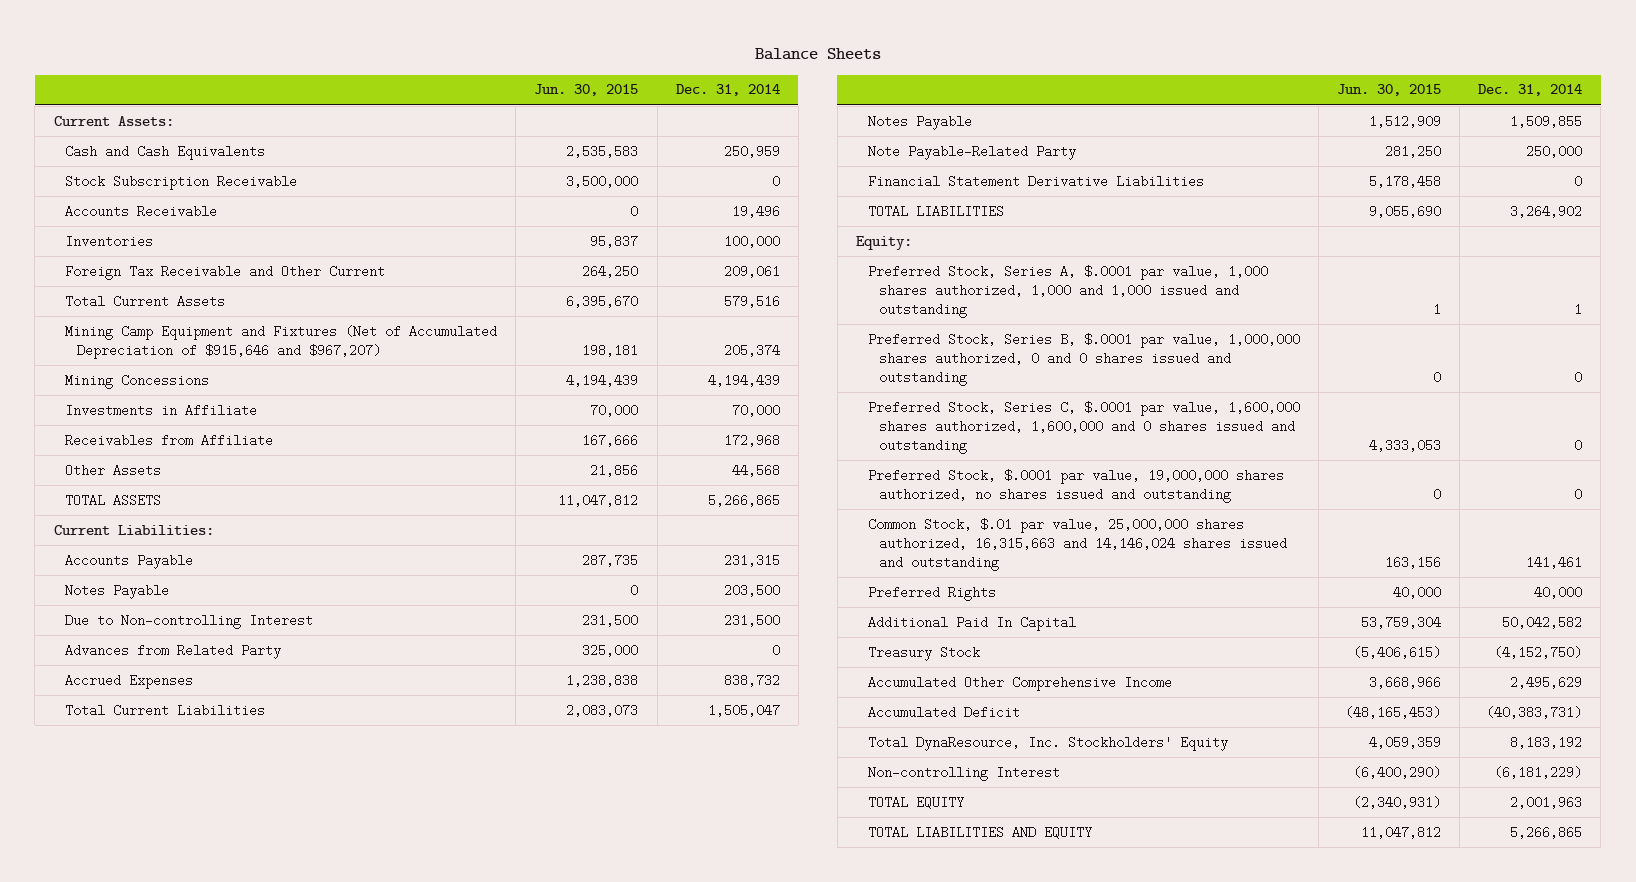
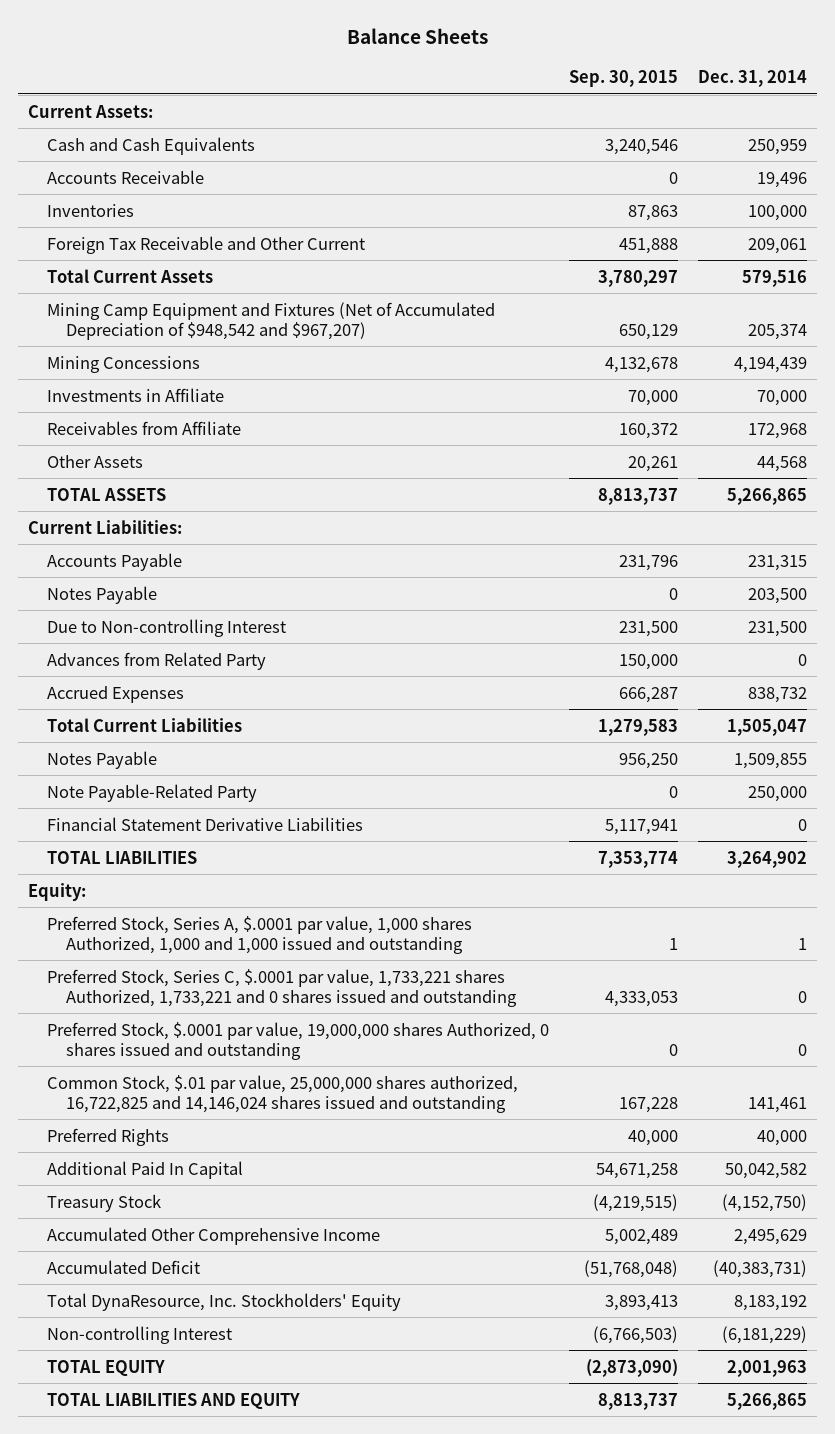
[534,84,639,97] Jun. 30, 2015 -> none
none -> [569,70,679,88] Sep. 30, 2015
[65,174,298,190] Stock Subscription Receivable -> none
[65,324,498,359] Mining Camp Equipment and Fixtures (Net of Accumulated Depreciation of $915,646 and $967,207) -> [47,301,496,340] Mining Camp Equipment and Fixtures (Net of Accumulated Depreciation of $948,542 and $967,207)
[867,332,1300,386] Preferred Stock, Series B, $.0001 par value, 1,000,000 shares authorized, 0 and 0 shares issued and outstanding -> none
[867,264,1268,318] Preferred Stock, Series A, $.0001 par value, 1,000 shares authorized, 1,000 and 1,000 issued and outstanding -> [47,915,473,954] Preferred Stock, Series A, $.0001 par value, 1,000 shares Authorized, 1,000 and 1,000 issued and outstanding
[867,400,1300,454] Preferred Stock, Series C, $.0001 par value, 1,600,000 shares authorized, 1,600,000 and 0 shares issued and outstanding -> [47,968,518,1007] Preferred Stock, Series C, $.0001 par value, 1,733,221 shares Authorized, 1,733,221 and 0 shares issued and outstanding
[867,468,1284,503] Preferred Stock, $.0001 par value, 19,000,000 shares authorized, no shares issued and outstanding -> [47,1021,550,1060] Preferred Stock, $.0001 par value, 19,000,000 shares Authorized, 0 shares issued and outstanding
[867,517,1288,571] Common Stock, $.01 par value, 25,000,000 shares authorized, 16,315,663 and 14,146,024 shares issued and outstanding -> [47,1074,519,1113] Common Stock, $.01 par value, 25,000,000 shares authorized, 16,722,825 and 14,146,024 shares issued and outstanding

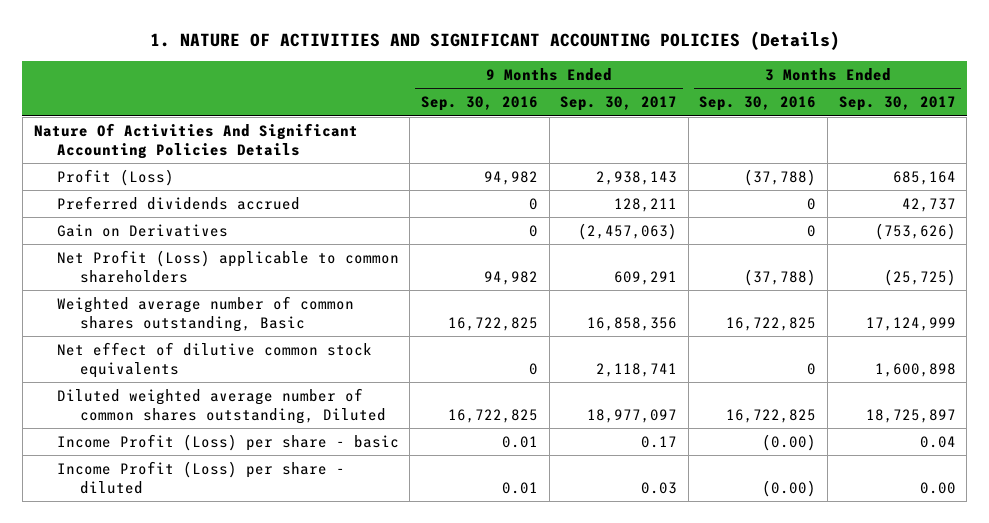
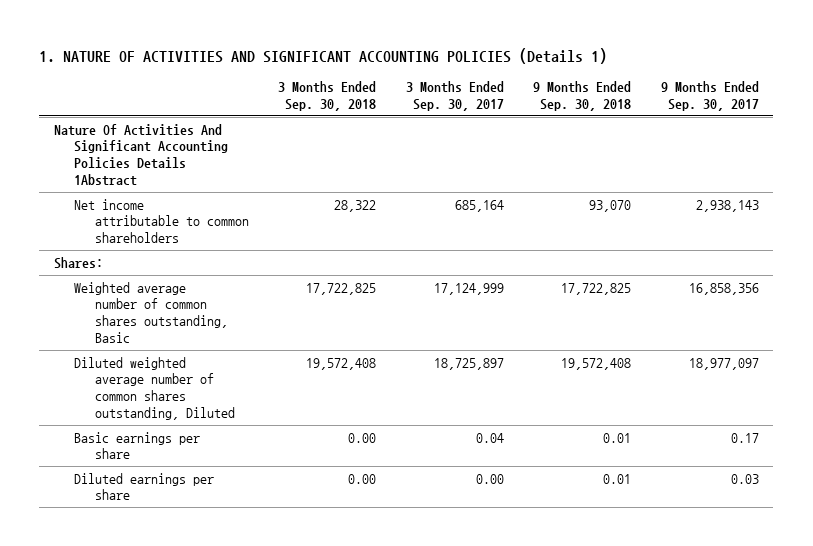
[149,30,840,50] 1. NATURE OF ACTIVITIES AND SIGNIFICANT ACCOUNTING POLICIES (Details) -> [39,47,608,64] 1. NATURE OF ACTIVITIES AND SIGNIFICANT ACCOUNTING POLICIES (Details 1)
[421,96,539,112] Sep. 30, 2016 -> none
[699,96,817,112] Sep. 30, 2016 -> none
none -> [278,81,377,111] 3 Months Ended Sep. 30, 2018
none -> [533,81,632,111] 9 Months Ended Sep. 30, 2018
[56,195,300,210] Preferred dividends accrued -> none
[56,223,228,237] Gain on Derivatives -> none
[56,249,399,283] Net Profit (Loss) applicable to common shareholders -> none
[33,122,358,159] Nature Of Activities And Significant Accounting Policies Details -> [53,123,229,186] Nature Of Activities And Significant Accounting Policies Details 1Abstract
[56,168,174,186] Profit (Loss) -> [74,198,249,243] Net income attributable to common shareholders
none -> [53,256,103,269] Shares:
[56,341,372,378] Net effect of dilutive common stock equivalents -> none
[56,433,399,451] Income Profit (Loss) per share - basic -> [74,431,201,460] Basic earnings per share
[56,460,345,494] Income Profit (Loss) per share - diluted -> [74,472,215,501] Diluted earnings per share

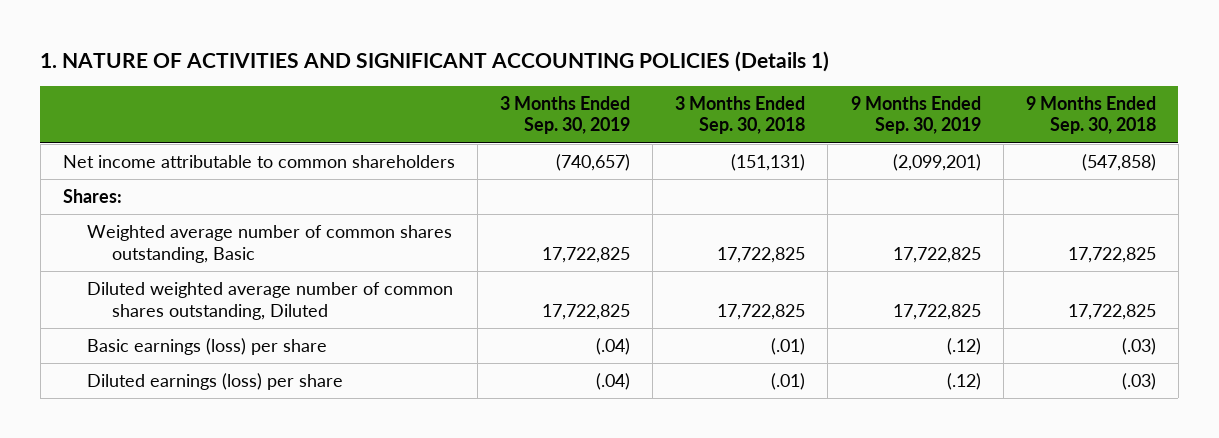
[405,81,504,111] 3 Months Ended Sep. 30, 2017 -> none
[660,81,759,111] 9 Months Ended Sep. 30, 2017 -> none
none -> [500,95,631,135] 3 Months Ended Sep. 30, 2019
none -> [850,95,981,135] 9 Months Ended Sep. 30, 2019
[53,123,229,186] Nature Of Activities And Significant Accounting Policies Details 1Abstract -> none
[334,199,377,212] 28,322 -> [731,154,806,172] (151,131)
[589,199,632,212] 93,070 -> [1081,154,1156,172] (547,858)
[306,357,377,370] 19,572,408 -> [717,303,806,320] 17,722,825
[561,357,632,370] 19,572,408 -> [1067,303,1156,320] 17,722,825
[74,431,201,460] Basic earnings per share -> [87,338,328,356] Basic earnings (loss) per share
[348,432,377,443] 0.00 -> [771,338,806,356] (.01)
[603,432,632,443] 0.01 -> [1121,338,1156,356] (.03)
[74,472,215,501] Diluted earnings per share -> [87,373,344,391] Diluted earnings (loss) per share
[348,473,377,484] 0.00 -> [771,373,806,391] (.01)
[603,473,632,484] 0.01 -> [1121,373,1156,391] (.03)

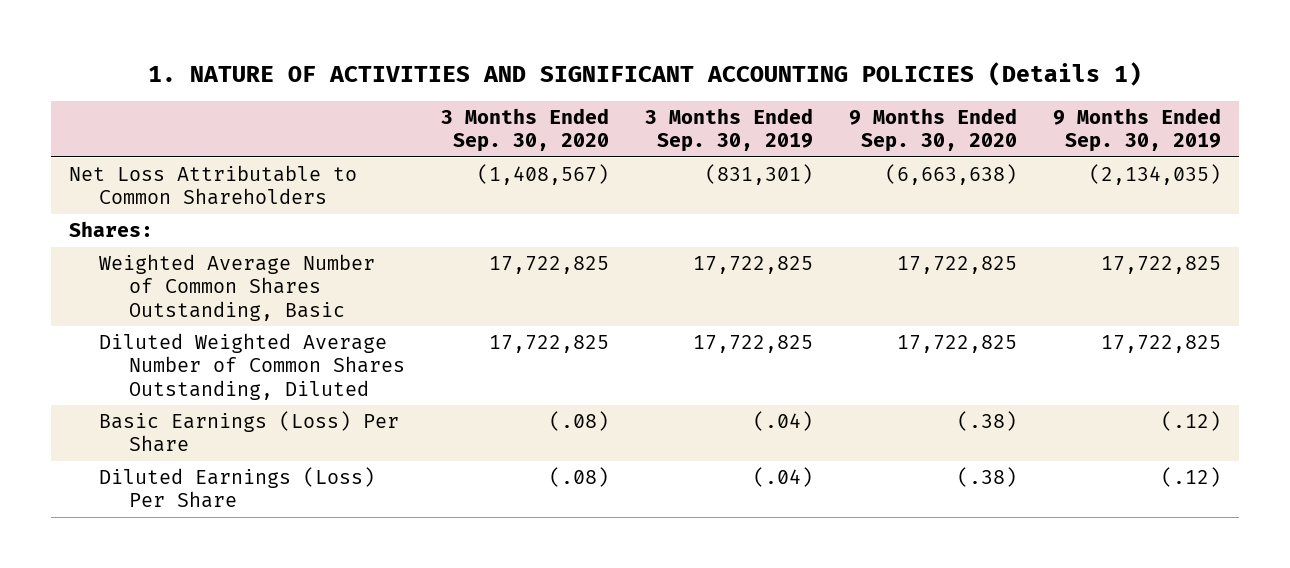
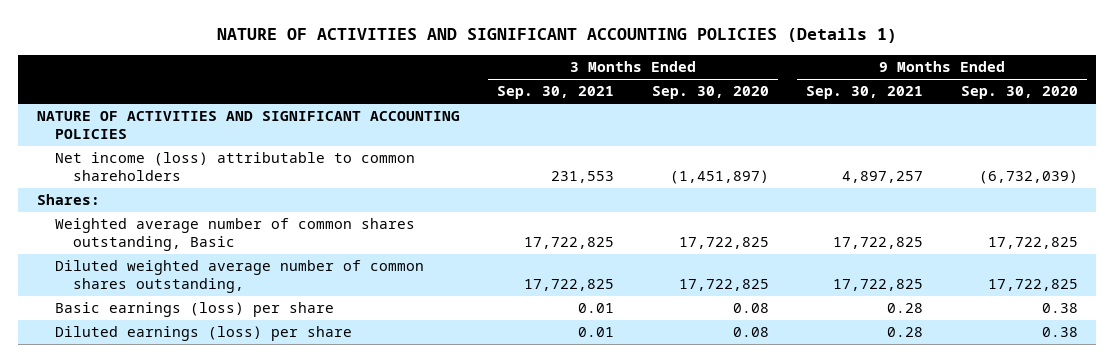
[148,61,1143,86] 1. NATURE OF ACTIVITIES AND SIGNIFICANT ACCOUNTING POLICIES (Details 1) -> [217,28,898,44] NATURE OF ACTIVITIES AND SIGNIFICANT ACCOUNTING POLICIES (Details 1)
[644,108,813,153] 3 Months Ended Sep. 30, 2019 -> none
[1052,108,1221,153] 9 Months Ended Sep. 30, 2019 -> none
none -> [497,86,615,100] Sep. 30, 2021
none -> [806,86,924,100] Sep. 30, 2021
none -> [36,111,460,139] NATURE OF ACTIVITIES AND SIGNIFICANT ACCOUNTING POLICIES
[69,165,358,206] Net Loss Attributable to Common Shareholders -> [54,152,415,181] Net income (loss) attributable to common shareholders
[476,164,609,186] (1,408,567) -> [669,169,769,184] (1,451,897)
[884,164,1017,186] (6,663,638) -> [978,169,1078,184] (6,732,039)
[99,254,376,321] Weighted Average Number of Common Shares Outstanding, Basic -> [54,218,415,251] Weighted average number of common shares outstanding, Basic
[99,333,406,400] Diluted Weighted Average Number of Common Shares Outstanding, Diluted -> [54,260,424,293] Diluted weighted average number of common shares outstanding,
[99,411,400,453] Basic Earnings (Loss) Per Share -> [54,302,334,318] Basic earnings (loss) per share
[548,411,609,432] (.08) -> [732,303,769,314] 0.08
[956,411,1017,432] (.38) -> [1041,303,1078,314] 0.38
[99,467,376,509] Diluted Earnings (Loss) Per Share -> [54,326,352,342] Diluted earnings (loss) per share
[548,467,609,488] (.08) -> [732,327,769,338] 0.08
[956,467,1017,488] (.38) -> [1041,327,1078,338] 0.38

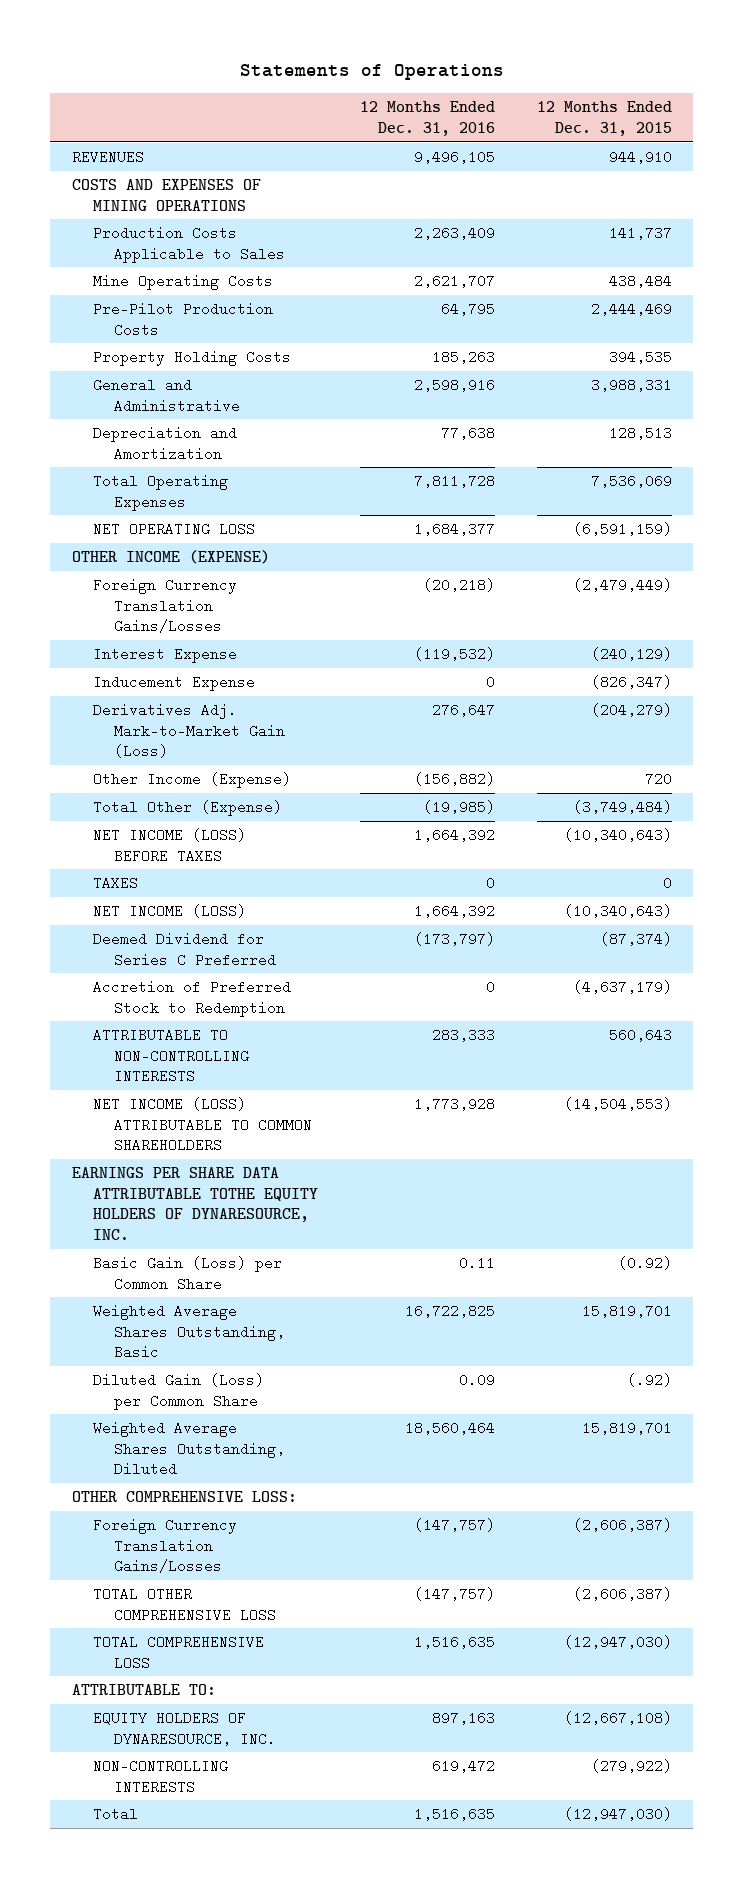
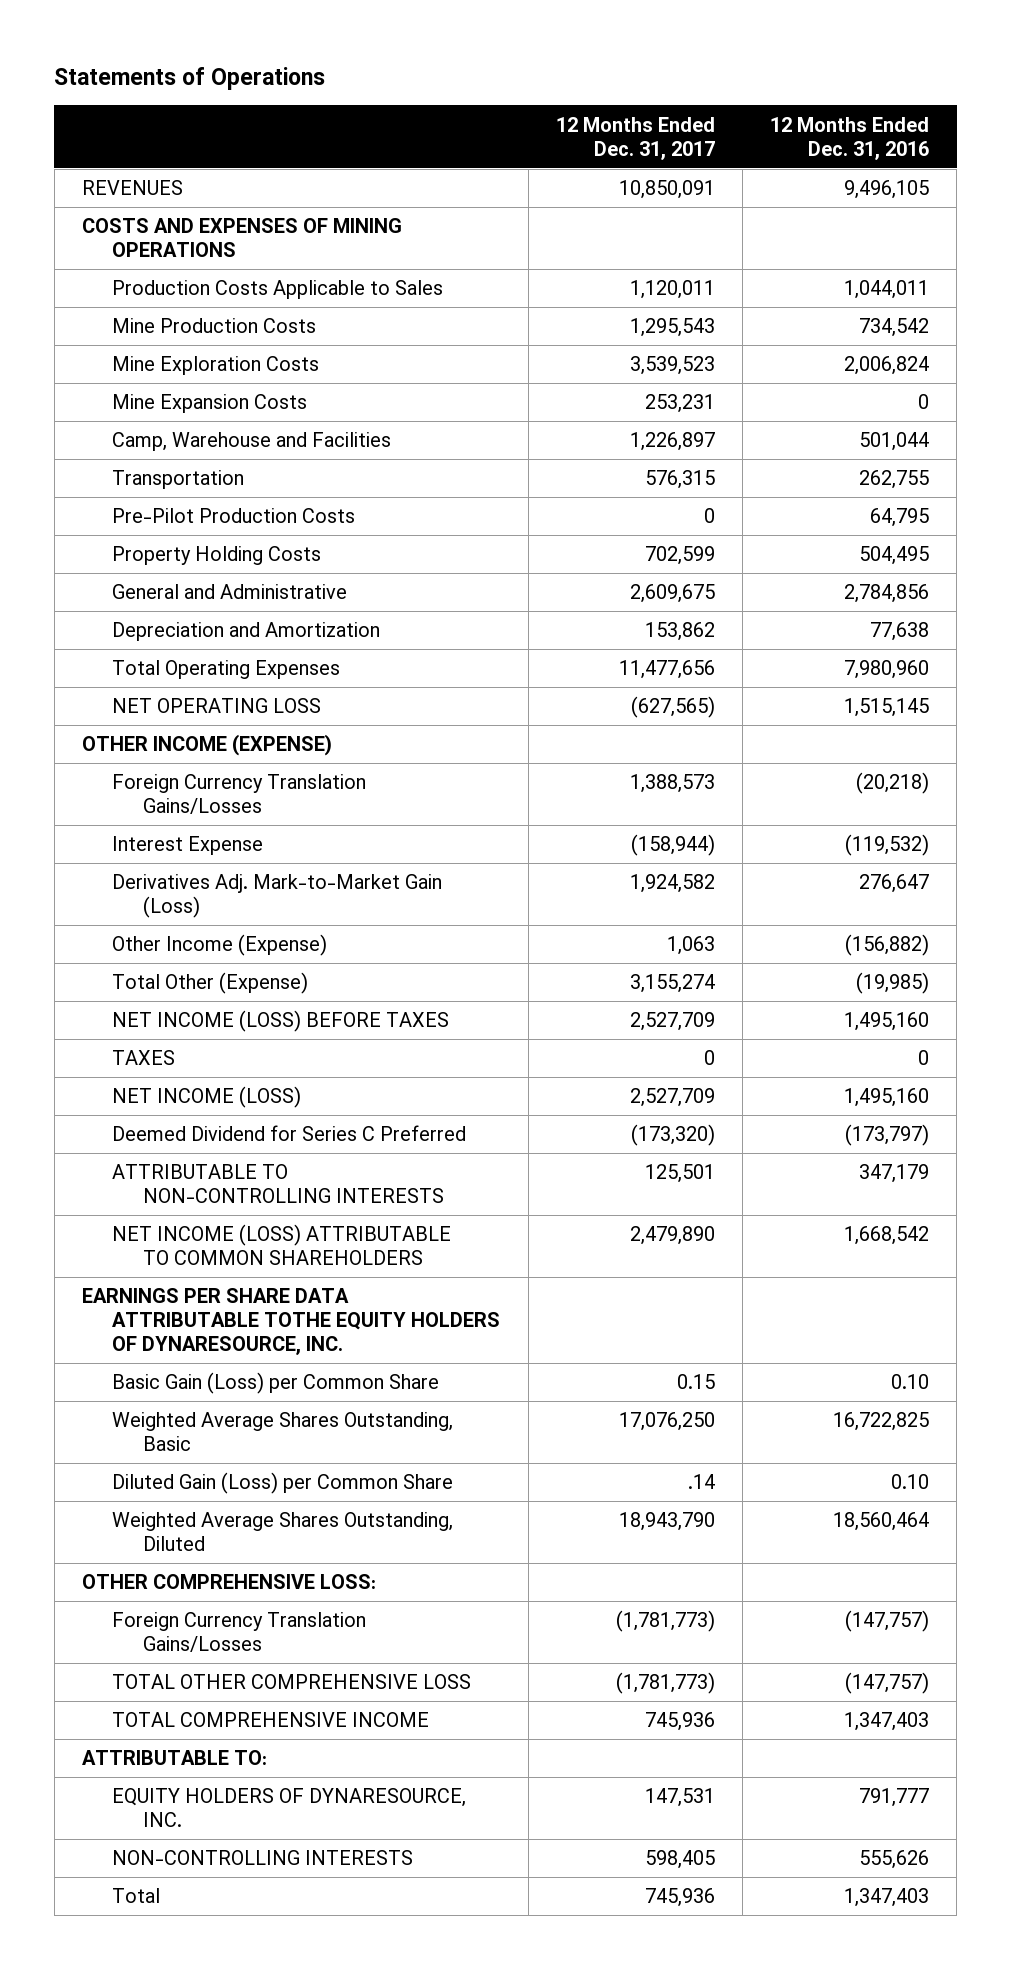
[537,101,673,136] 12 Months Ended Dec. 31, 2015 -> none
none -> [555,116,715,160] 12 Months Ended Dec. 31, 2017
[413,226,495,241] 2,263,409 -> [844,280,930,300] 1,044,011
[92,274,273,291] Mine Operating Costs -> [112,318,317,334] Mine Production Costs
[413,274,495,289] 2,621,707 -> [859,318,930,338] 734,542
none -> [112,356,320,376] Mine Exploration Costs
none -> [112,394,308,414] Mine Expansion Costs
none -> [112,432,392,452] Camp, Warehouse and Facilities
none -> [112,470,245,490] Transportation
[431,350,495,365] 185,263 -> [859,546,930,566] 504,495
[413,378,495,393] 2,598,916 -> [844,584,930,604] 2,784,856
[413,474,495,489] 7,811,728 -> [844,660,930,680] 7,980,960
[413,522,495,537] 1,684,377 -> [844,698,930,718] 1,515,145
[92,675,255,692] Inducement Expense -> none
[413,828,495,843] 1,664,392 -> [844,1012,930,1032] 1,495,160
[413,904,495,919] 1,664,392 -> [844,1088,930,1108] 1,495,160
[92,980,291,1017] Accretion of Preferred Stock to Redemption -> none
[431,1028,495,1043] 283,333 -> [859,1164,930,1184] 347,179
[413,1097,495,1112] 1,773,928 -> [844,1226,930,1246] 1,668,542
[458,1256,495,1271] 0.11 -> [891,1374,930,1390] 0.10
[458,1373,495,1388] 0.09 -> [891,1474,930,1490] 0.10
[92,1635,264,1670] TOTAL COMPREHENSIVE LOSS -> [112,1712,430,1728] TOTAL COMPREHENSIVE INCOME
[413,1635,495,1650] 1,516,635 -> [844,1712,930,1732] 1,347,403
[431,1711,495,1726] 897,163 -> [859,1788,930,1808] 791,777
[431,1759,495,1774] 619,472 -> [859,1850,930,1870] 555,626
[413,1807,495,1822] 1,516,635 -> [844,1888,930,1908] 1,347,403

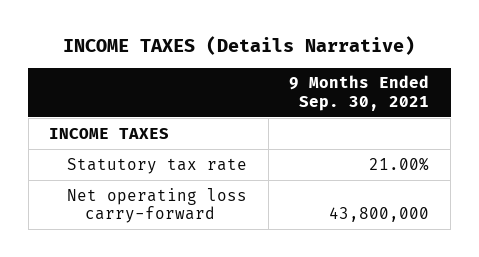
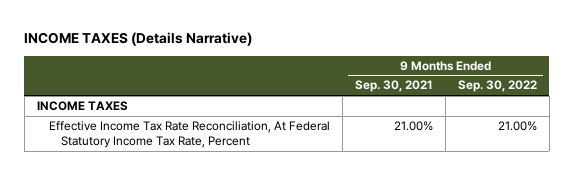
none -> [457,80,537,93] Sep. 30, 2022
[67,187,248,224] Net operating loss carry-forward -> none
[67,157,248,174] Statutory tax rate -> [48,121,330,149] Effective Income Tax Rate Reconciliation, At Federal Statutory Income Tax Rate, Percent

